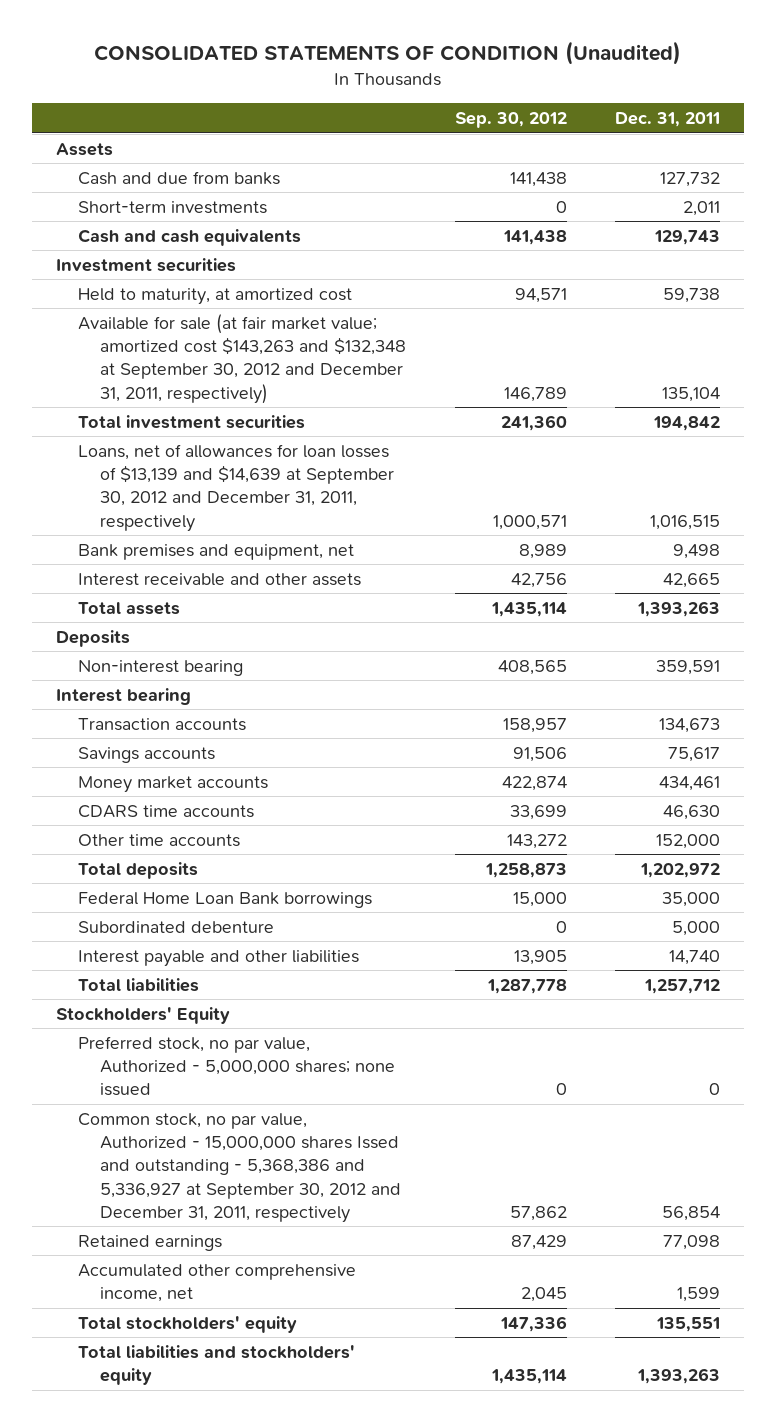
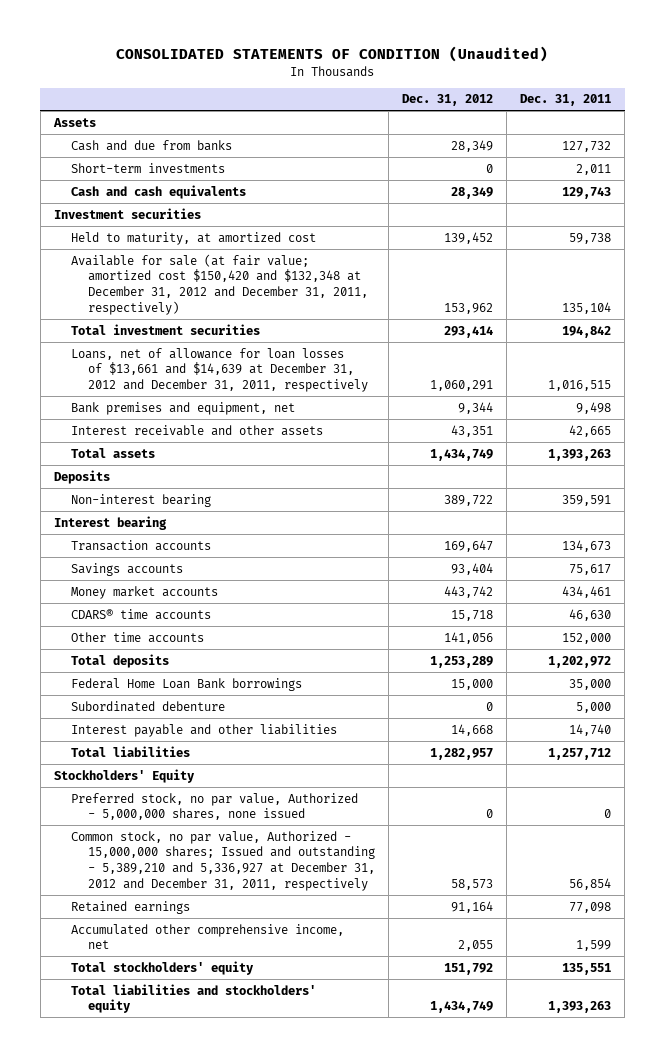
[454,112,567,129] Sep. 30, 2012 -> none
none -> [401,94,493,107] Dec. 31, 2012
[78,313,407,404] Available for sale (at fair market value; amortized cost $143,263 and $132,348 at September 30, 2012 and December 31, 2011, respectively) -> [70,253,368,315] Available for sale (at fair value; amortized cost $150,420 and $132,348 at December 31, 2012 and December 31, 2011, respectively)
[78,443,395,532] Loans, net of allowances for loan losses of $13,139 and $14,639 at September 30, 2012 and December 31, 2011, respectively -> [70,347,368,393] Loans, net of allowance for loan losses of $13,661 and $14,639 at December 31, 2012 and December 31, 2011, respectively
[78,804,255,818] CDARS time accounts -> [70,608,211,620] CDARS® time accounts
[78,1035,396,1097] Preferred stock, no par value, Authorized - 5,000,000 shares; none issued -> [70,792,358,821] Preferred stock, no par value, Authorized - 5,000,000 shares, none issued
[78,1112,402,1223] Common stock, no par value, Authorized - 15,000,000 shares Issed and outstanding - 5,368,386 and 5,336,927 at September 30, 2012 and December 31, 2011, respectively -> [70,830,375,891] Common stock, no par value, Authorized - 15,000,000 shares; Issued and outstanding - 5,389,210 and 5,336,927 at December 31, 2012 and December 31, 2011, respectively

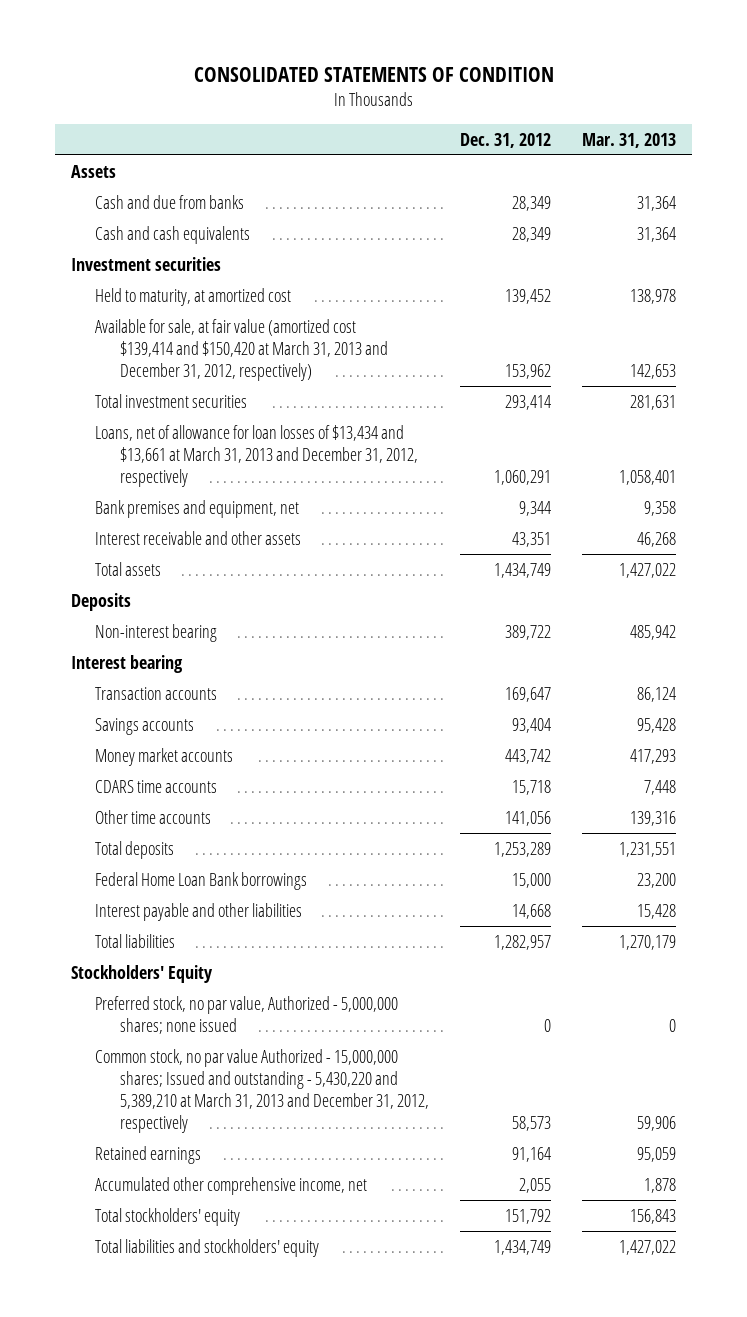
[116,46,549,63] CONSOLIDATED STATEMENTS OF CONDITION (Unaudited) -> [193,67,554,83] CONSOLIDATED STATEMENTS OF CONDITION
[519,94,611,107] Dec. 31, 2011 -> none
none -> [582,132,677,148] Mar. 31, 2013
[70,162,225,173] Short-term investments -> none
[70,253,368,315] Available for sale (at fair value; amortized cost $150,420 and $132,348 at December 31, 2012 and December 31, 2011, respectively) -> [95,318,388,381] Available for sale, at fair value (amortized cost $139,414 and $150,420 at March 31, 2013 and December 31, 2012, respectively)
[70,347,368,393] Loans, net of allowance for loan losses of $13,661 and $14,639 at December 31, 2012 and December 31, 2011, respectively -> [95,424,418,487] Loans, net of allowance for loan losses of $13,434 and $13,661 at March 31, 2013 and December 31, 2012, respectively
[70,608,211,620] CDARS® time accounts -> [95,779,218,793] CDARS time accounts
[70,700,225,712] Subordinated debenture -> none
[70,792,358,821] Preferred stock, no par value, Authorized - 5,000,000 shares, none issued -> [95,995,399,1034] Preferred stock, no par value, Authorized - 5,000,000 shares; none issued
[70,830,375,891] Common stock, no par value, Authorized - 15,000,000 shares; Issued and outstanding - 5,389,210 and 5,336,927 at December 31, 2012 and December 31, 2011, respectively -> [95,1048,429,1133] Common stock, no par value Authorized - 15,000,000 shares; Issued and outstanding - 5,430,220 and 5,389,210 at March 31, 2013 and December 31, 2012, respectively

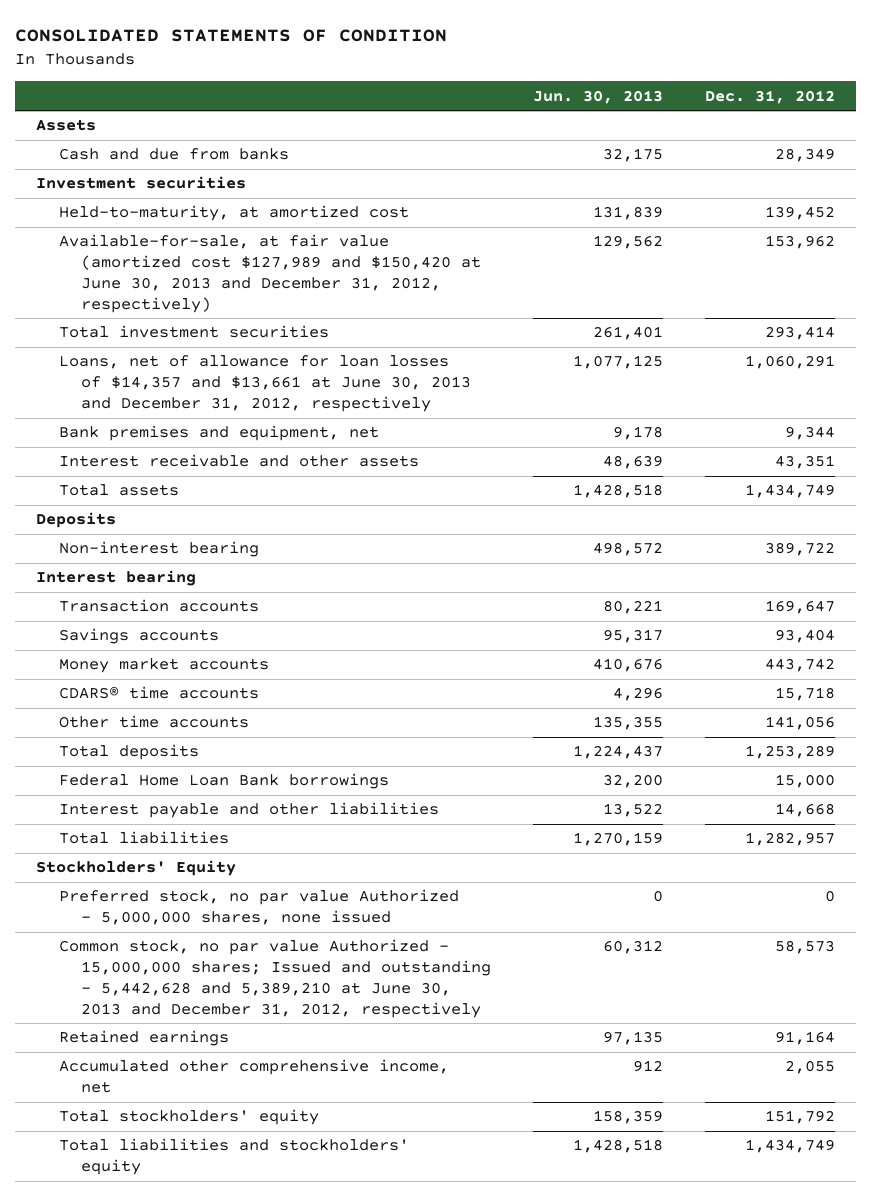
[582,132,677,148] Mar. 31, 2013 -> none
none -> [532,89,663,104] Jun. 30, 2013
[95,225,251,244] Cash and cash equivalents -> none
[95,287,292,306] Held to maturity, at amortized cost -> [58,205,409,222] Held-to-maturity, at amortized cost
[95,318,388,381] Available for sale, at fair value (amortized cost $139,414 and $150,420 at March 31, 2013 and December 31, 2012, respectively) -> [58,234,482,313] Available-for-sale, at fair value (amortized cost $127,989 and $150,420 at June 30, 2013 and December 31, 2012, respectively)
[95,424,418,487] Loans, net of allowance for loan losses of $13,434 and $13,661 at March 31, 2013 and December 31, 2012, respectively -> [58,355,472,413] Loans, net of allowance for loan losses of $14,357 and $13,661 at June 30, 2013 and December 31, 2012, respectively
[95,779,218,793] CDARS time accounts -> [58,686,259,700] CDARS® time accounts
[95,995,399,1034] Preferred stock, no par value, Authorized - 5,000,000 shares; none issued -> [58,889,459,926] Preferred stock, no par value Authorized - 5,000,000 shares, none issued
[95,1048,429,1133] Common stock, no par value Authorized - 15,000,000 shares; Issued and outstanding - 5,430,220 and 5,389,210 at March 31, 2013 and December 31, 2012, respectively -> [58,939,492,1018] Common stock, no par value Authorized - 15,000,000 shares; Issued and outstanding - 5,442,628 and 5,389,210 at June 30, 2013 and December 31, 2012, respectively

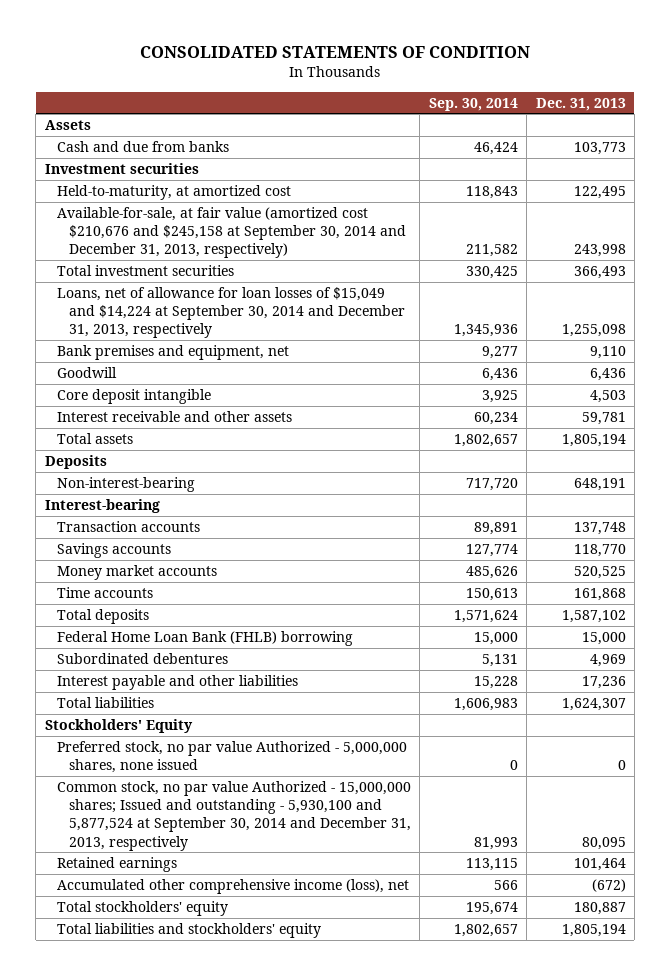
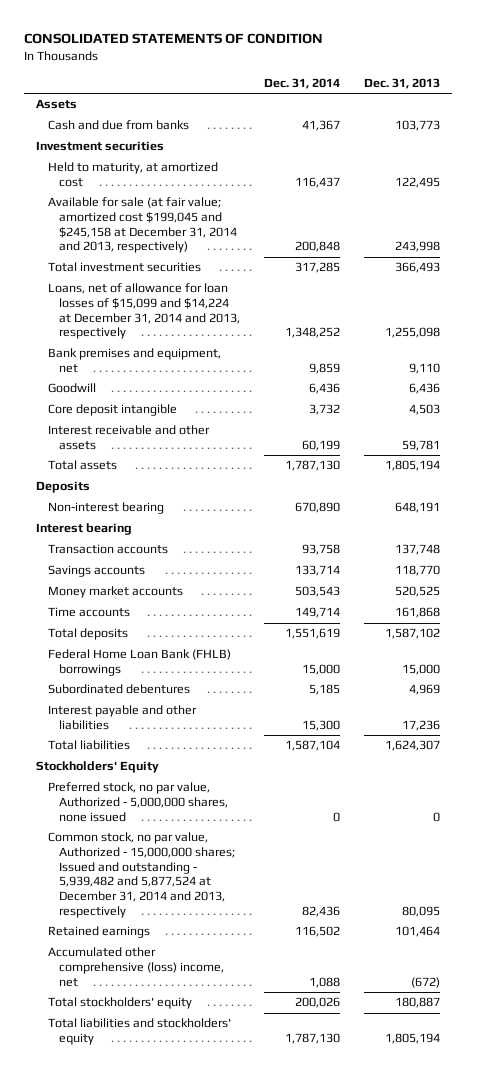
[428,97,518,111] Sep. 30, 2014 -> none
none -> [264,77,341,89] Dec. 31, 2014
[56,185,291,201] Held-to-maturity, at amortized cost -> [47,162,218,188] Held to maturity, at amortized cost
[56,207,407,259] Available-for-sale, at fair value (amortized cost $210,676 and $245,158 at September 30, 2014 and December 31, 2013, respectively) -> [47,197,238,254] Available for sale (at fair value; amortized cost $199,045 and $245,158 at December 31, 2014 and 2013, respectively)
[56,287,406,339] Loans, net of allowance for loan losses of $15,049 and $14,224 at September 30, 2014 and December 31, 2013, respectively -> [47,283,241,340] Loans, net of allowance for loan losses of $15,099 and $14,224 at December 31, 2014 and 2013, respectively
[56,477,195,493] Non-interest-bearing -> [47,502,164,515] Non-interest bearing
[44,499,160,514] Interest-bearing -> [36,523,133,536] Interest bearing
[56,631,353,647] Federal Home Loan Bank (FHLB) borrowing -> [47,649,231,677] Federal Home Loan Bank (FHLB) borrowings
[56,741,407,774] Preferred stock, no par value Authorized - 5,000,000 shares, none issued -> [47,782,229,822] Preferred stock, no par value, Authorized - 5,000,000 shares, none issued
[56,781,412,851] Common stock, no par value Authorized - 15,000,000 shares; Issued and outstanding - 5,930,100 and 5,877,524 at September 30, 2014 and December 31, 2013, respectively -> [47,832,236,918] Common stock, no par value, Authorized - 15,000,000 shares; Issued and outstanding - 5,939,482 and 5,877,524 at December 31, 2014 and 2013, respectively
[56,879,409,895] Accumulated other comprehensive income (loss), net -> [47,947,225,987] Accumulated other comprehensive (loss) income, net

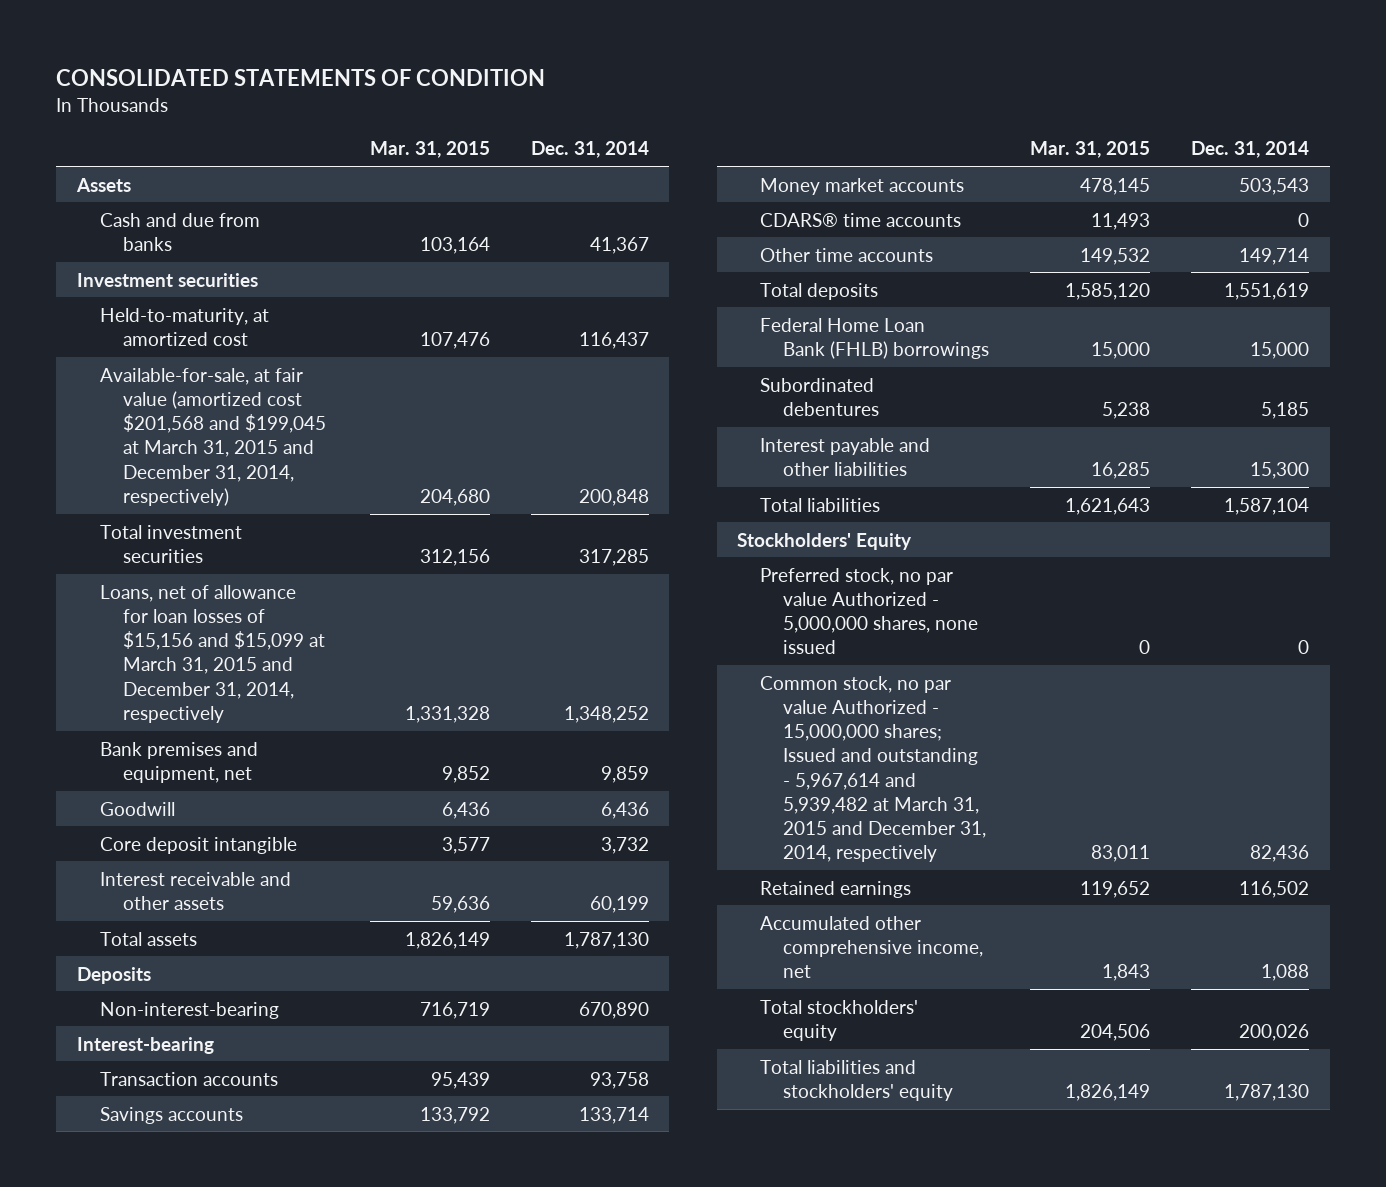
[364,77,441,89] Dec. 31, 2013 -> none
none -> [369,141,490,159] Mar. 31, 2015
[47,162,218,188] Held to maturity, at amortized cost -> [99,307,269,346] Held-to-maturity, at amortized cost
[47,197,238,254] Available for sale (at fair value; amortized cost $199,045 and $245,158 at December 31, 2014 and 2013, respectively) -> [99,367,326,506] Available-for-sale, at fair value (amortized cost $201,568 and $199,045 at March 31, 2015 and December 31, 2014, respectively)
[47,283,241,340] Loans, net of allowance for loan losses of $15,099 and $14,224 at December 31, 2014 and 2013, respectively -> [99,584,325,723] Loans, net of allowance for loan losses of $15,156 and $15,099 at March 31, 2015 and December 31, 2014, respectively
[47,502,164,515] Non-interest bearing -> [99,1001,279,1019] Non-interest-bearing
[36,523,133,536] Interest bearing -> [76,1036,214,1054] Interest-bearing
none -> [760,212,962,227] CDARS® time accounts
[47,607,130,618] Time accounts -> [760,247,934,262] Other time accounts
[47,782,229,822] Preferred stock, no par value, Authorized - 5,000,000 shares, none issued -> [760,567,979,655] Preferred stock, no par value Authorized - 5,000,000 shares, none issued
[47,832,236,918] Common stock, no par value, Authorized - 15,000,000 shares; Issued and outstanding - 5,939,482 and 5,877,524 at December 31, 2014 and 2013, respectively -> [760,675,987,863] Common stock, no par value Authorized - 15,000,000 shares; Issued and outstanding - 5,967,614 and 5,939,482 at March 31, 2015 and December 31, 2014, respectively
[47,947,225,987] Accumulated other comprehensive (loss) income, net -> [760,915,984,979] Accumulated other comprehensive income, net

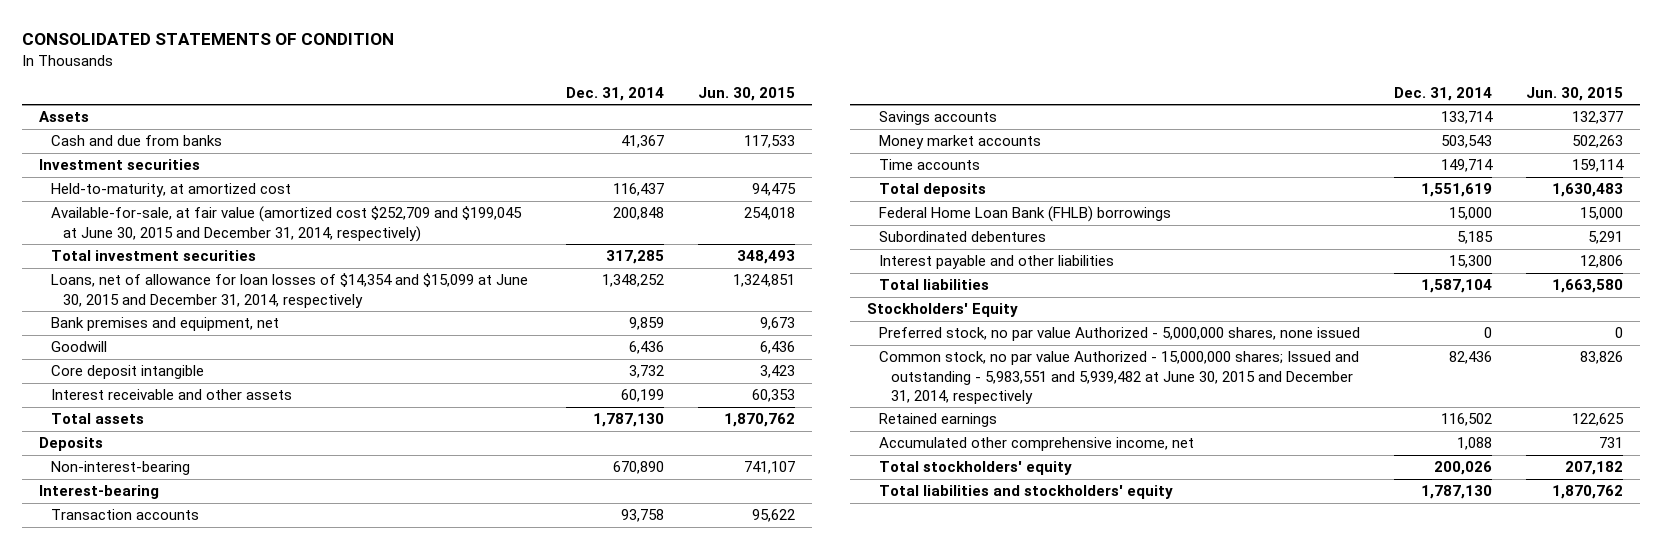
[369,141,490,159] Mar. 31, 2015 -> none
none -> [698,86,796,101] Jun. 30, 2015
[99,367,326,506] Available-for-sale, at fair value (amortized cost $201,568 and $199,045 at March 31, 2015 and December 31, 2014, respectively) -> [51,206,523,242] Available-for-sale, at fair value (amortized cost $252,709 and $199,045 at June 30, 2015 and December 31, 2014, respectively)
[99,584,325,723] Loans, net of allowance for loan losses of $15,156 and $15,099 at March 31, 2015 and December 31, 2014, respectively -> [51,273,529,308] Loans, net of allowance for loan losses of $14,354 and $15,099 at June 30, 2015 and December 31, 2014, respectively
[760,212,962,227] CDARS® time accounts -> none
[760,247,934,262] Other time accounts -> [878,159,980,171] Time accounts
[760,675,987,863] Common stock, no par value Authorized - 15,000,000 shares; Issued and outstanding - 5,967,614 and 5,939,482 at March 31, 2015 and December 31, 2014, respectively -> [878,351,1359,404] Common stock, no par value Authorized - 15,000,000 shares; Issued and outstanding - 5,983,551 and 5,939,482 at June 30, 2015 and December 31, 2014, respectively

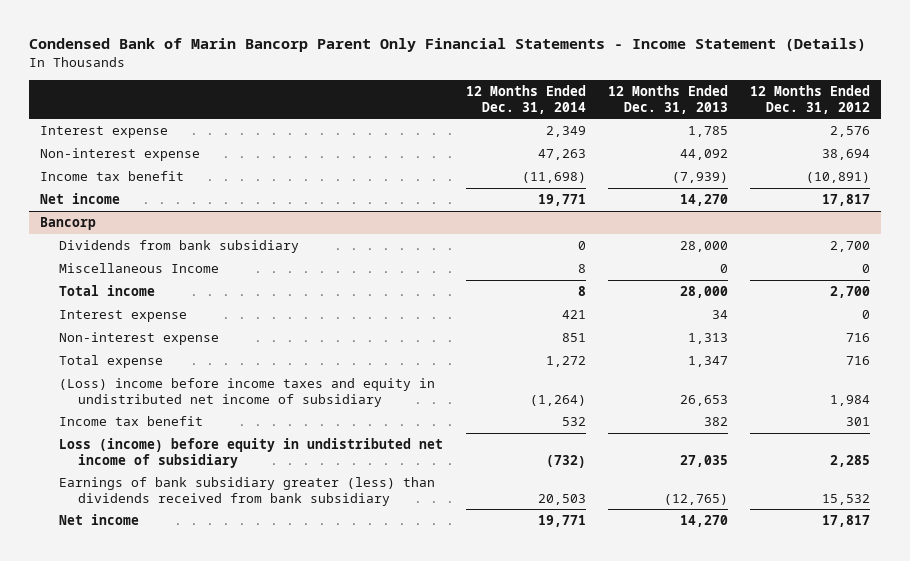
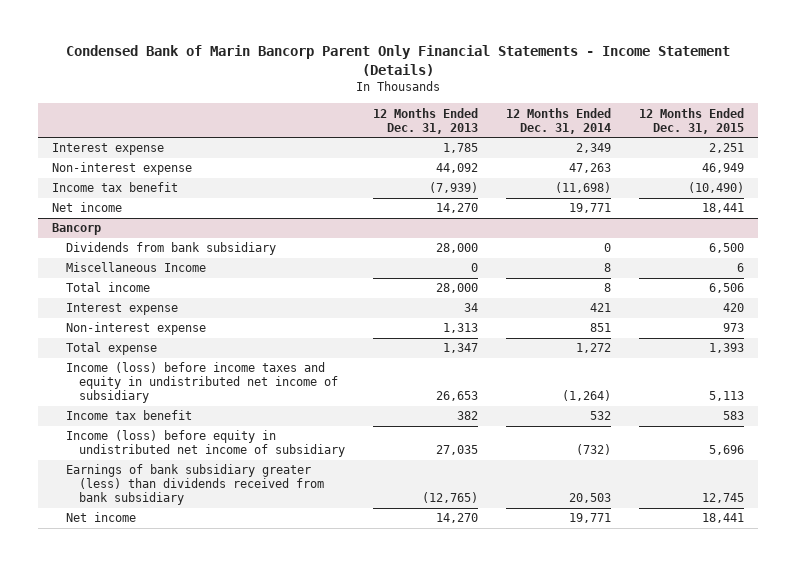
[750,85,871,114] 12 Months Ended Dec. 31, 2012 -> none
none -> [638,107,744,134] 12 Months Ended Dec. 31, 2015
[59,378,436,407] (Loss) income before income taxes and equity in undistributed net income of subsidiary -> [65,362,339,404] Income (loss) before income taxes and equity in undistributed net income of subsidiary
[59,438,444,468] Loss (income) before equity in undistributed net income of subsidiary -> [65,430,346,458] Income (loss) before equity in undistributed net income of subsidiary

